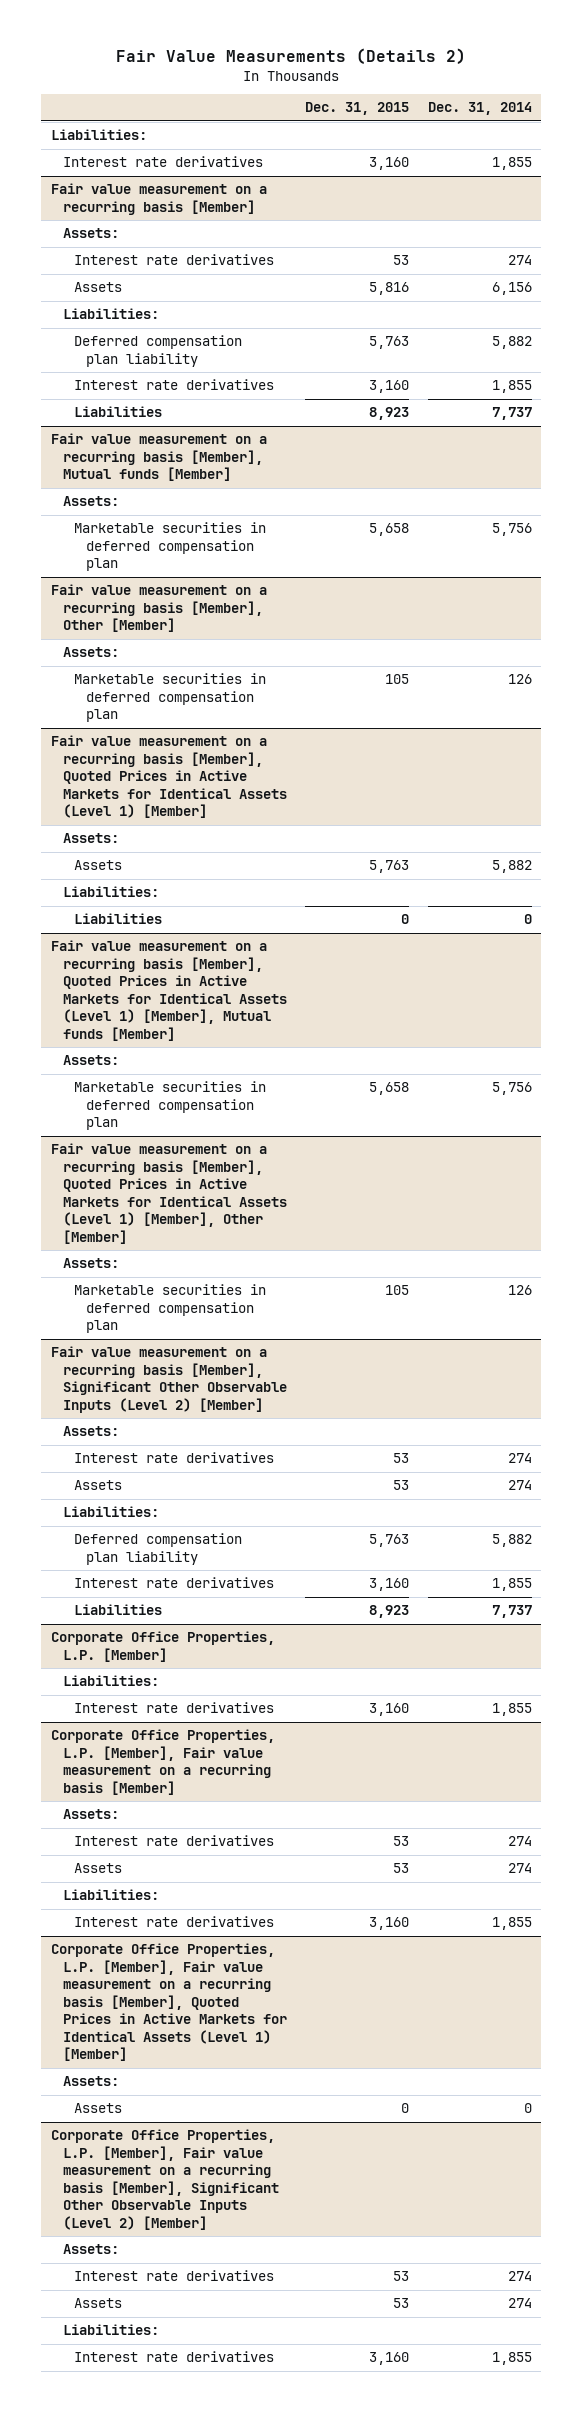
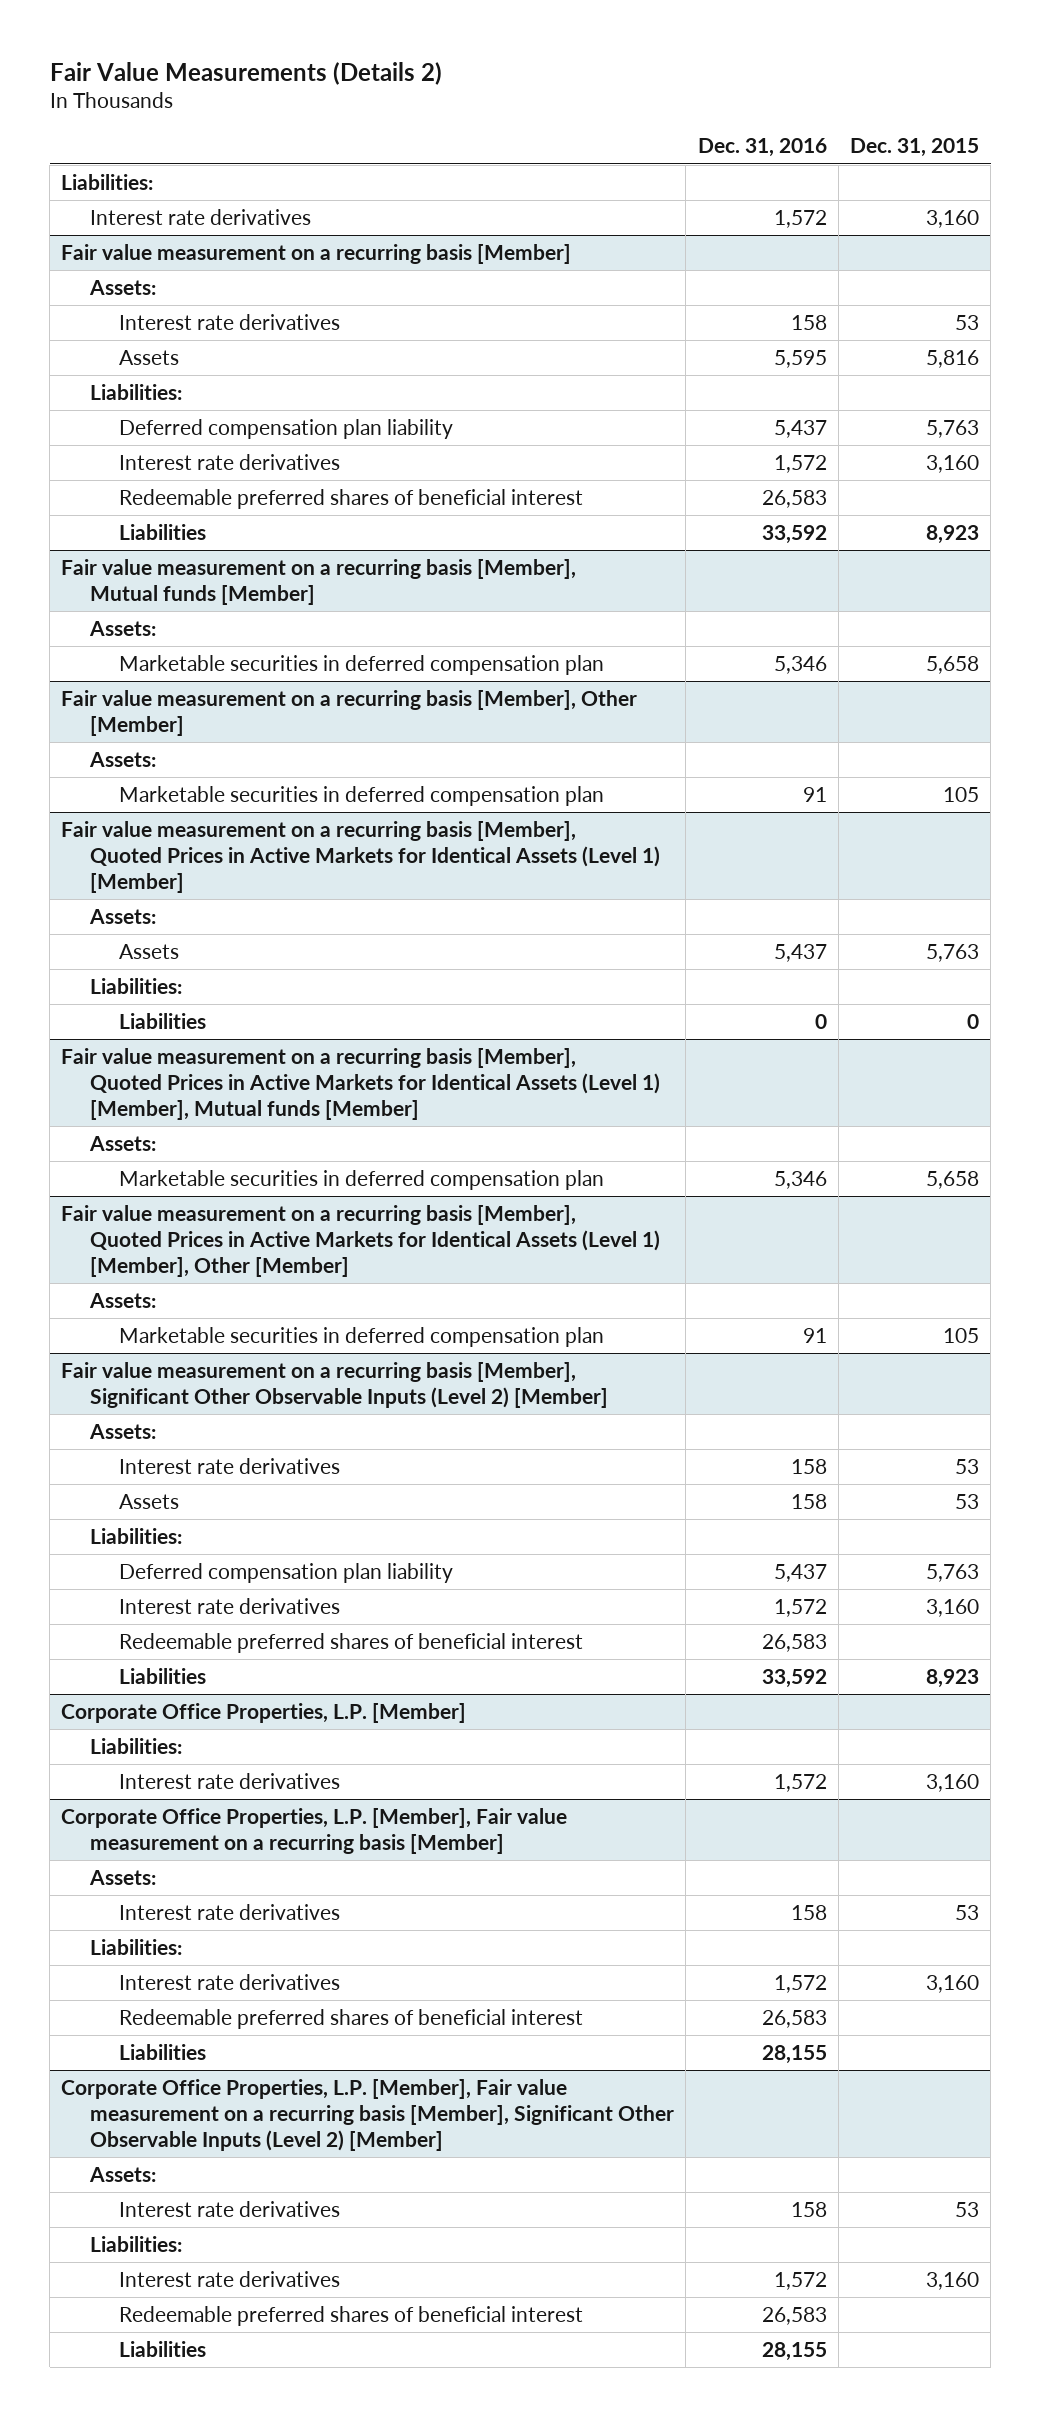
[427,102,532,116] Dec. 31, 2014 -> none
none -> [697,138,827,158] Dec. 31, 2016
none -> [118,488,583,509] Redeemable preferred shares of beneficial interest
none -> [118,1632,583,1653] Redeemable preferred shares of beneficial interest
[74,1863,123,1874] Assets -> none
[50,1943,287,2062] Corporate Office Properties, L.P. [Member], Fair value measurement on a recurring basis [Member], Quoted Prices in Active Markets for Identical Assets (Level 1) [Member] -> none
[62,2076,119,2087] Assets: -> none
[74,2103,123,2114] Assets -> none
none -> [118,2008,583,2029] Redeemable preferred shares of beneficial interest
none -> [118,2043,206,2060] Liabilities
[74,2298,123,2309] Assets -> none
none -> [118,2305,583,2326] Redeemable preferred shares of beneficial interest
none -> [118,2340,206,2357] Liabilities

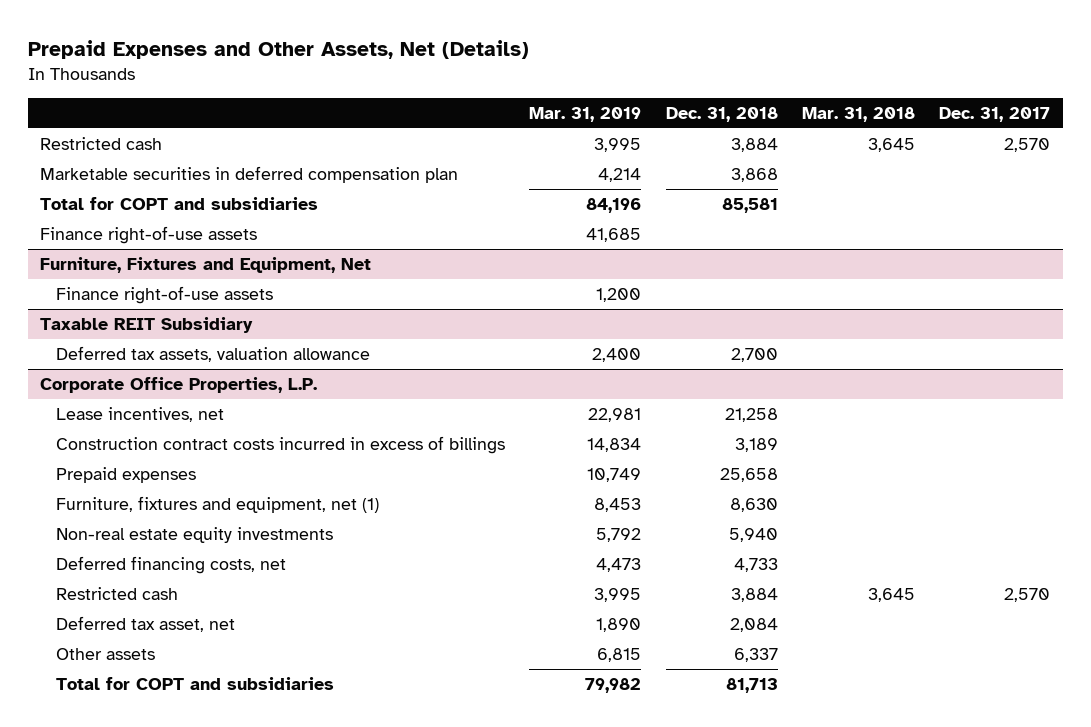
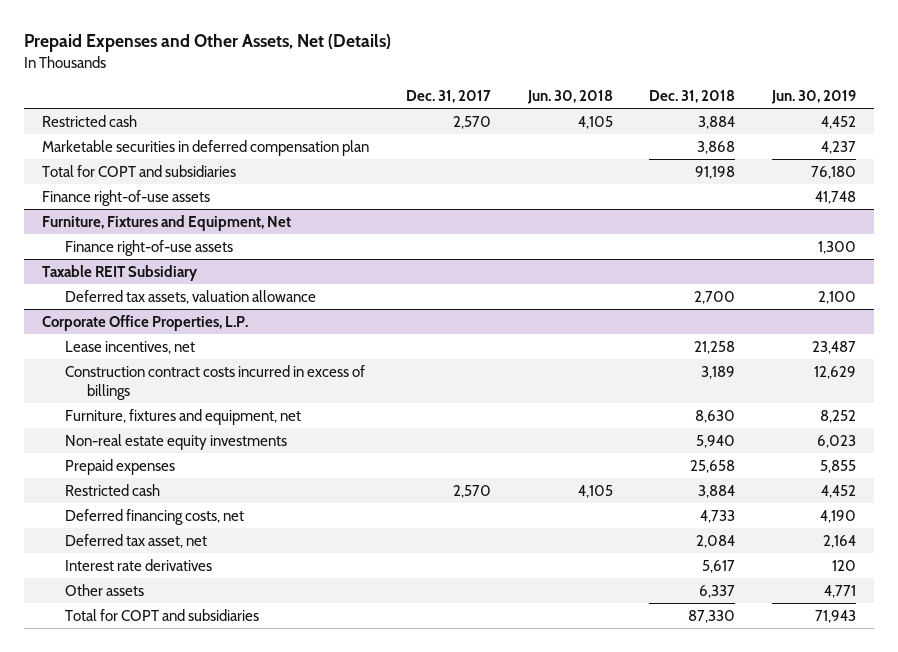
[529,106,642,122] Mar. 31, 2019 -> none
[801,106,915,122] Mar. 31, 2018 -> none
none -> [526,89,613,104] Jun. 30, 2018
none -> [770,89,856,104] Jun. 30, 2019
[721,197,778,213] 85,581 -> [695,165,736,179] 91,198
[55,495,379,513] Furniture, fixtures and equipment, net (1) -> [64,408,301,425] Furniture, fixtures and equipment, net
[55,466,196,483] Prepaid expenses -> [64,458,175,475] Prepaid expenses
[55,555,286,574] Deferred financing costs, net -> [64,508,244,525] Deferred financing costs, net
none -> [64,558,212,571] Interest rate derivatives
[725,677,778,693] 81,713 -> [688,609,736,623] 87,330

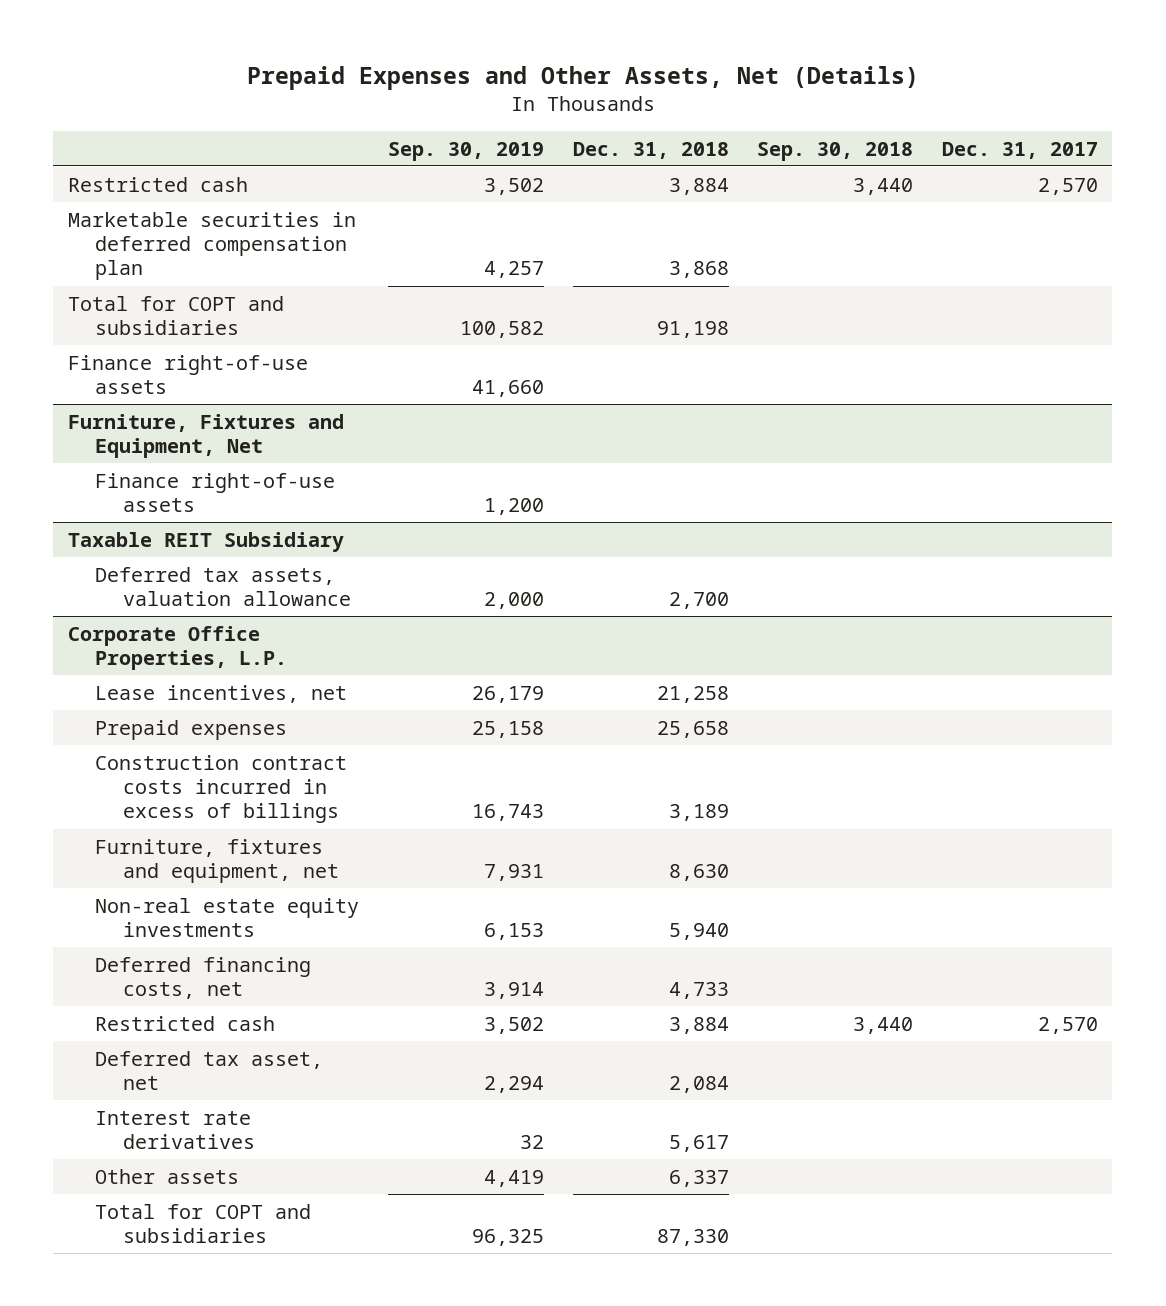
[526,89,613,104] Jun. 30, 2018 -> none
[770,89,856,104] Jun. 30, 2019 -> none
none -> [388,141,545,161] Sep. 30, 2019
none -> [757,141,914,161] Sep. 30, 2018
[64,458,175,475] Prepaid expenses -> [95,719,288,740] Prepaid expenses
[64,483,160,496] Restricted cash -> [95,1015,276,1031] Restricted cash

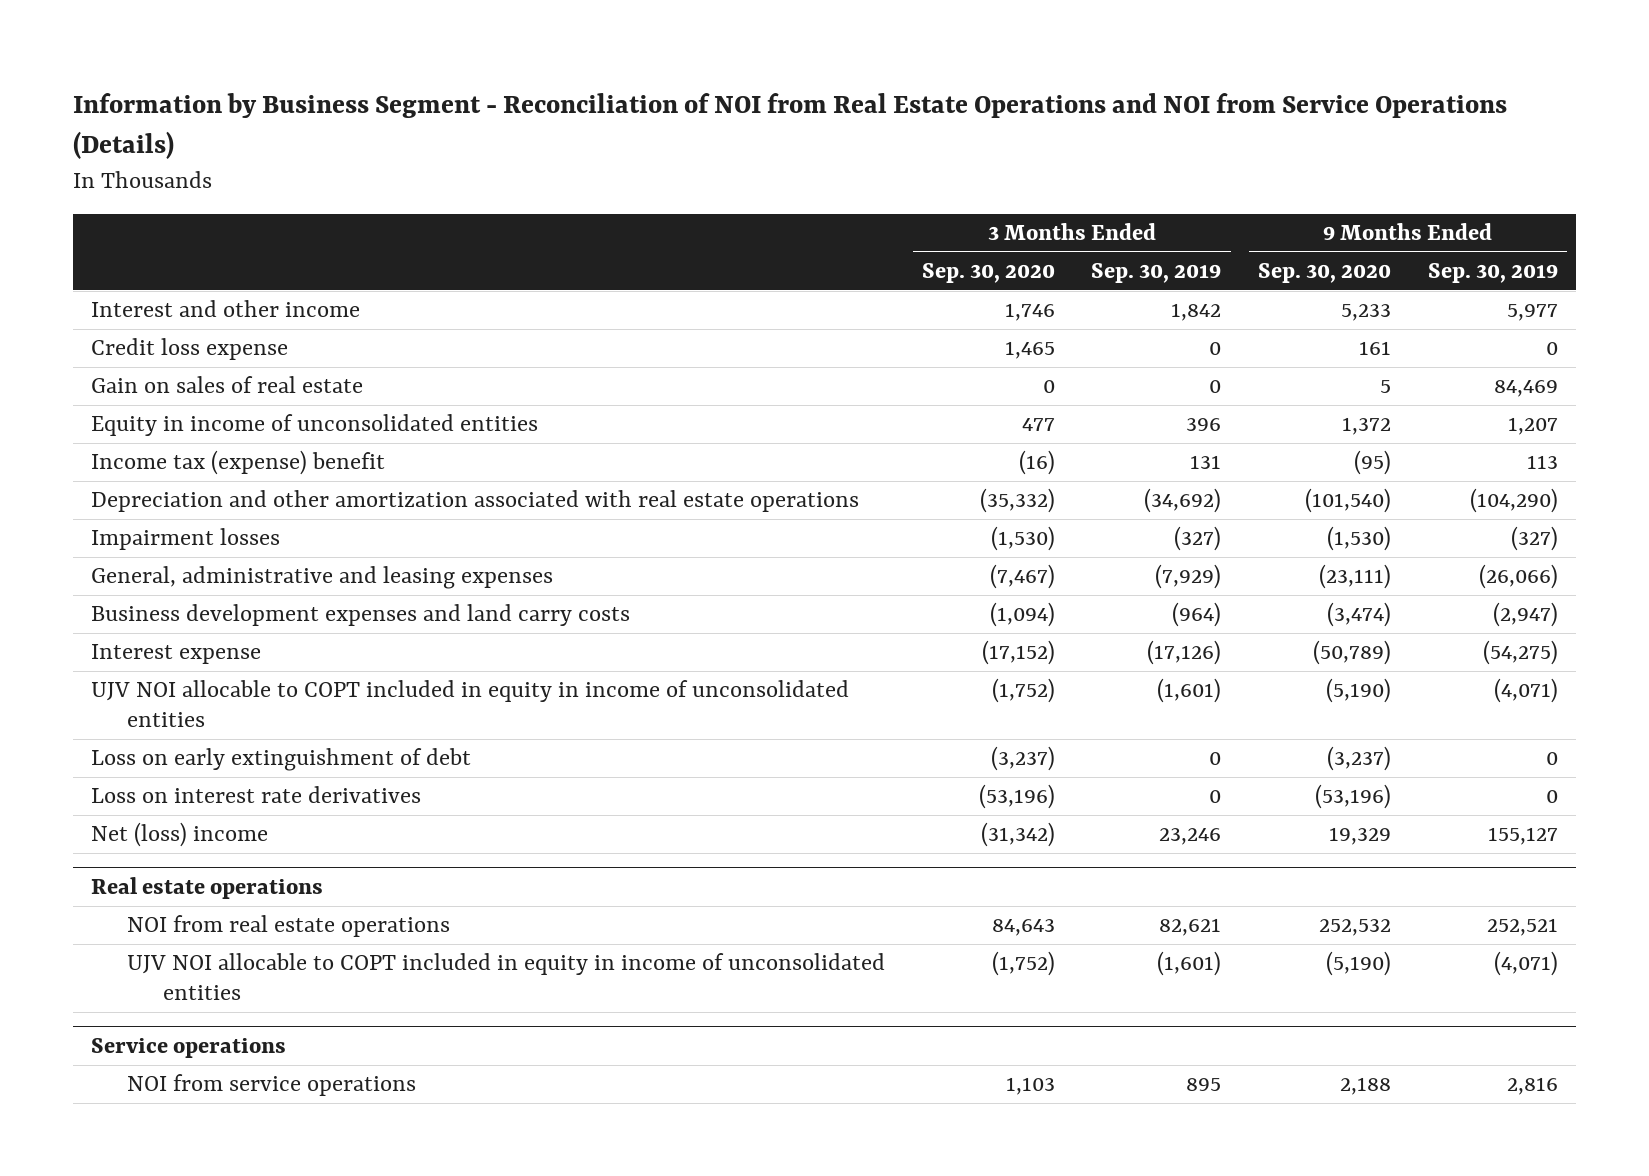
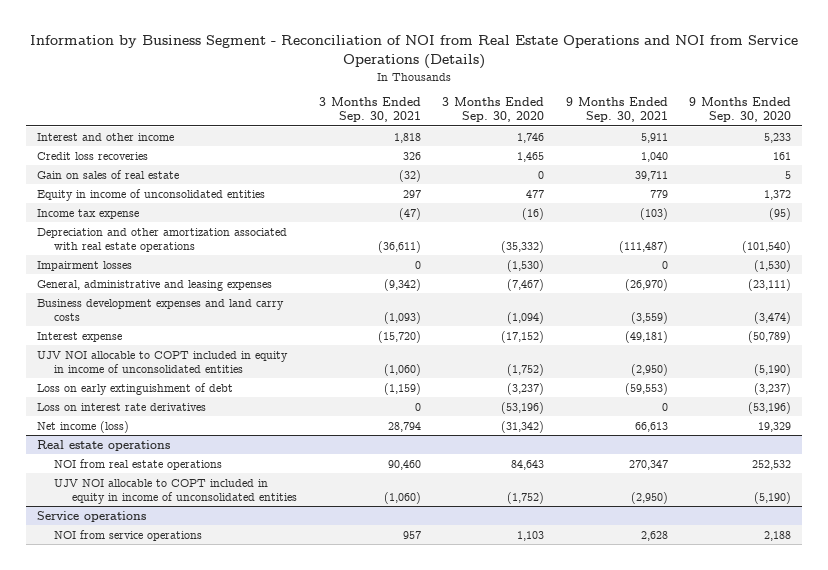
[1091,263,1222,284] Sep. 30, 2019 -> none
[1427,263,1558,284] Sep. 30, 2019 -> none
none -> [318,97,421,123] 3 Months Ended Sep. 30, 2021
none -> [565,97,668,123] 9 Months Ended Sep. 30, 2021
[91,338,289,361] Credit loss expense -> [36,151,148,160] Credit loss recoveries
[91,450,386,476] Income tax (expense) benefit -> [36,208,139,219] Income tax expense
[91,822,269,848] Net (loss) income -> [36,420,129,433] Net income (loss)

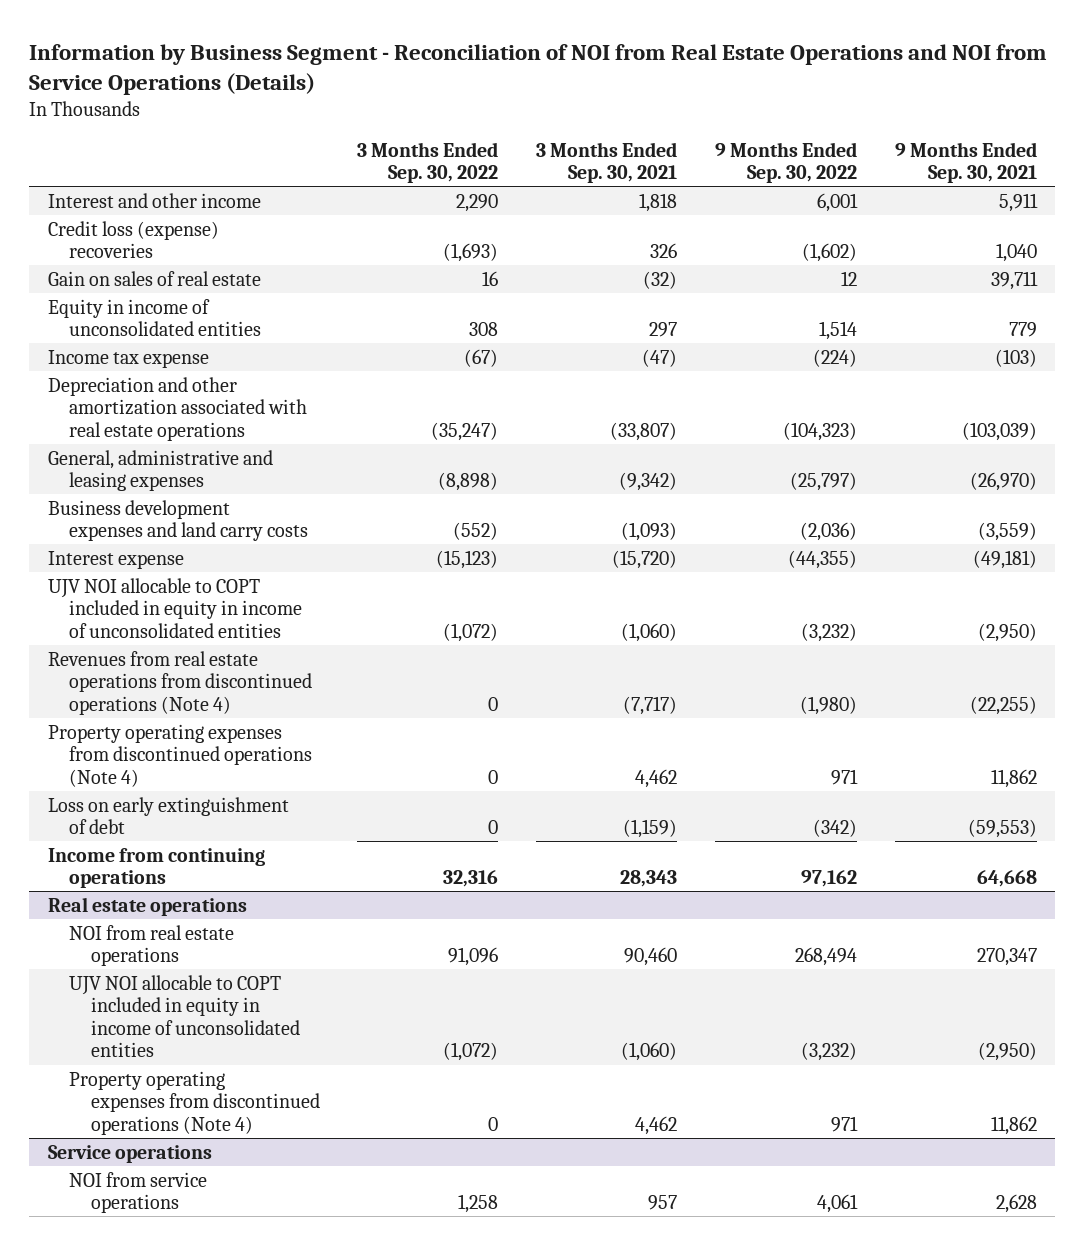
[442,97,545,123] 3 Months Ended Sep. 30, 2020 -> none
[689,97,792,123] 9 Months Ended Sep. 30, 2020 -> none
none -> [357,141,499,184] 3 Months Ended Sep. 30, 2022
none -> [714,141,857,184] 9 Months Ended Sep. 30, 2022
[36,151,148,160] Credit loss recoveries -> [47,220,219,259] Credit loss (expense) recoveries
[36,260,132,271] Impairment losses -> none
[377,240,421,253] (36,611) -> [610,421,678,441] (33,807)
[618,240,668,253] (111,487) -> [961,421,1037,441] (103,039)
none -> [47,650,313,715] Revenues from real estate operations from discontinued operations (Note 4)
none -> [47,723,313,787] Property operating expenses from discontinued operations (Note 4)
[36,402,206,411] Loss on interest rate derivatives -> none
[36,420,129,433] Net income (loss) -> none
none -> [47,847,265,889] Income from continuing operations
none -> [69,1070,320,1135] Property operating expenses from discontinued operations (Note 4)

